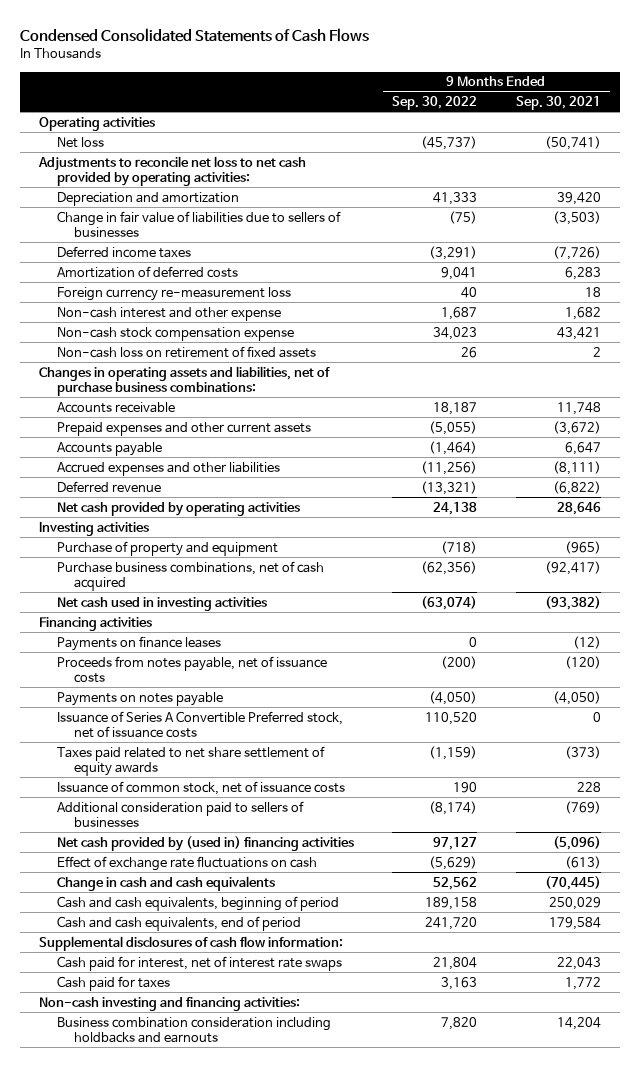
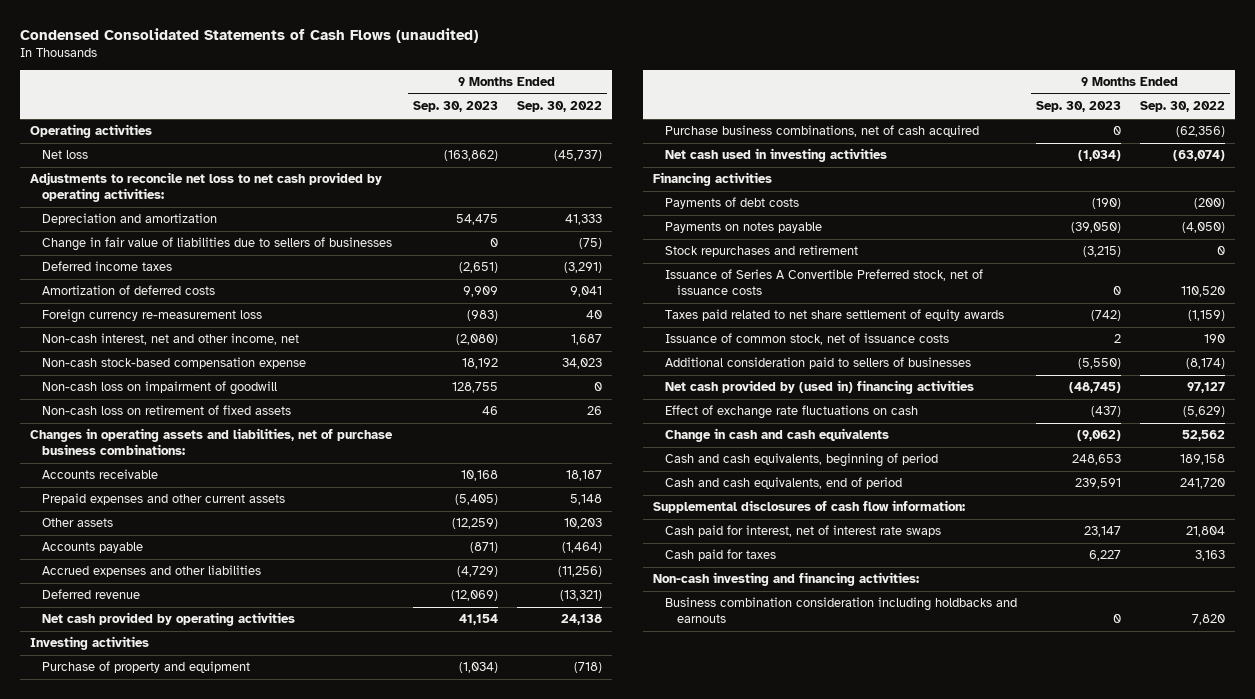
[20,27,370,42] Condensed Consolidated Statements of Cash Flows -> [20,27,479,43] Condensed Consolidated Statements of Cash Flows (unaudited)
[515,96,601,111] Sep. 30, 2021 -> none
none -> [412,101,498,113] Sep. 30, 2023
[56,306,281,321] Non-cash interest and other expense -> [41,333,299,346] Non-cash interest, net and other income, net
[56,326,294,341] Non-cash stock compensation expense -> [41,357,306,370] Non-cash stock-based compensation expense
none -> [41,381,277,396] Non-cash loss on impairment of goodwill
[429,420,478,435] (5,055) -> [570,494,603,506] 5,148
none -> [41,518,113,528] Other assets
[56,635,221,651] Payments on finance leases -> none
[56,655,327,684] Proceeds from notes payable, net of issuance costs -> none
none -> [664,197,799,210] Payments of debt costs
none -> [664,245,858,258] Stock repurchases and retirement

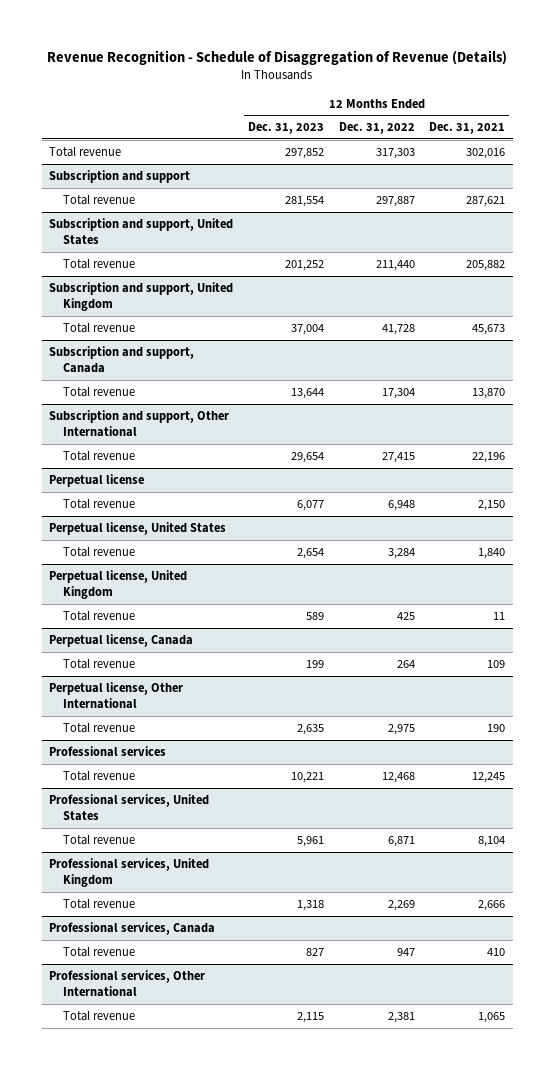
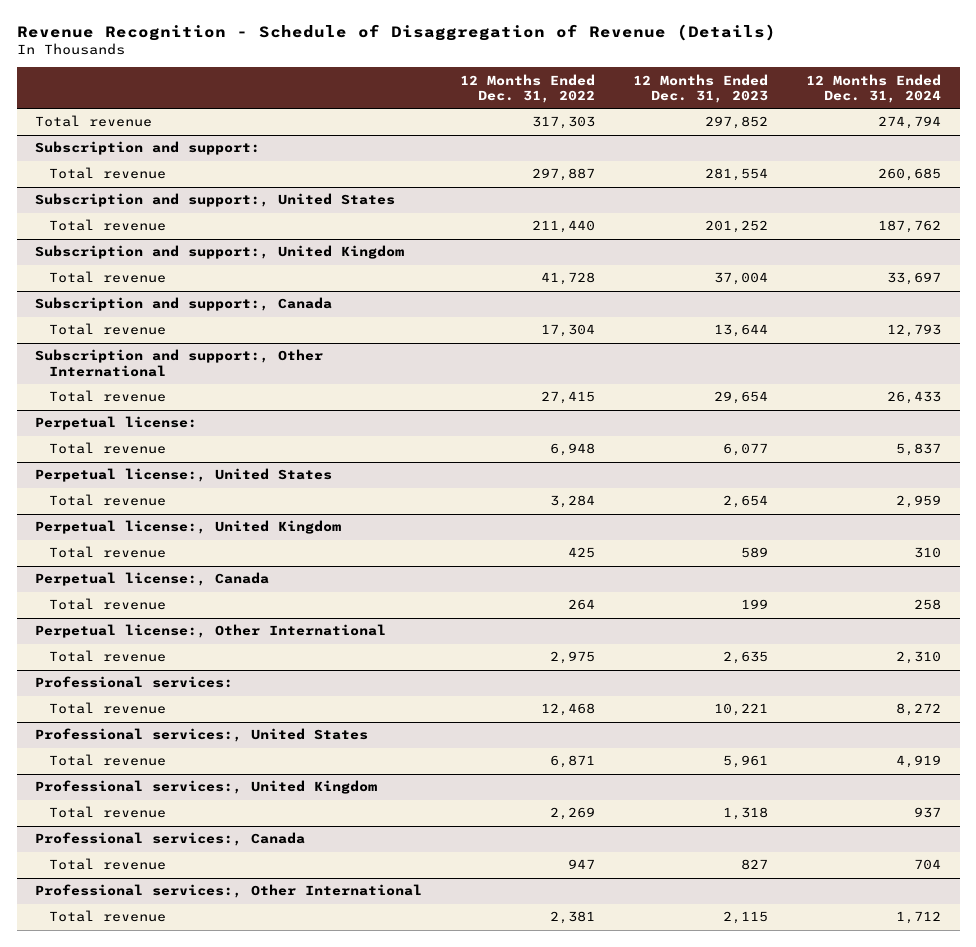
[429,122,506,135] Dec. 31, 2021 -> none
none -> [805,73,941,103] 12 Months Ended Dec. 31, 2024
[49,170,191,184] Subscription and support -> [35,141,261,156] Subscription and support:
[49,218,234,245] Subscription and support, United States -> [35,193,396,208] Subscription and support:, United States
[49,282,234,311] Subscription and support, United Kingdom -> [35,245,405,260] Subscription and support:, United Kingdom
[49,346,195,373] Subscription and support, Canada -> [35,297,333,312] Subscription and support:, Canada
[49,410,230,437] Subscription and support, Other International -> [35,349,324,377] Subscription and support:, Other International
[49,474,145,488] Perpetual license -> [35,416,198,431] Perpetual license:
[49,522,227,536] Perpetual license, United States -> [35,468,333,483] Perpetual license:, United States
[49,570,188,599] Perpetual license, United Kingdom -> [35,520,342,535] Perpetual license:, United Kingdom
[49,634,194,648] Perpetual license, Canada -> [35,572,270,587] Perpetual license:, Canada
[49,682,184,709] Perpetual license, Other International -> [35,624,387,639] Perpetual license:, Other International
[49,746,167,758] Professional services -> [35,676,234,689] Professional services:
[49,794,210,821] Professional services, United States -> [35,728,369,743] Professional services:, United States
[49,858,210,887] Professional services, United Kingdom -> [35,780,378,795] Professional services:, United Kingdom
[49,922,216,936] Professional services, Canada -> [35,832,306,847] Professional services:, Canada
[49,970,206,997] Professional services, Other International -> [35,884,423,899] Professional services:, Other International

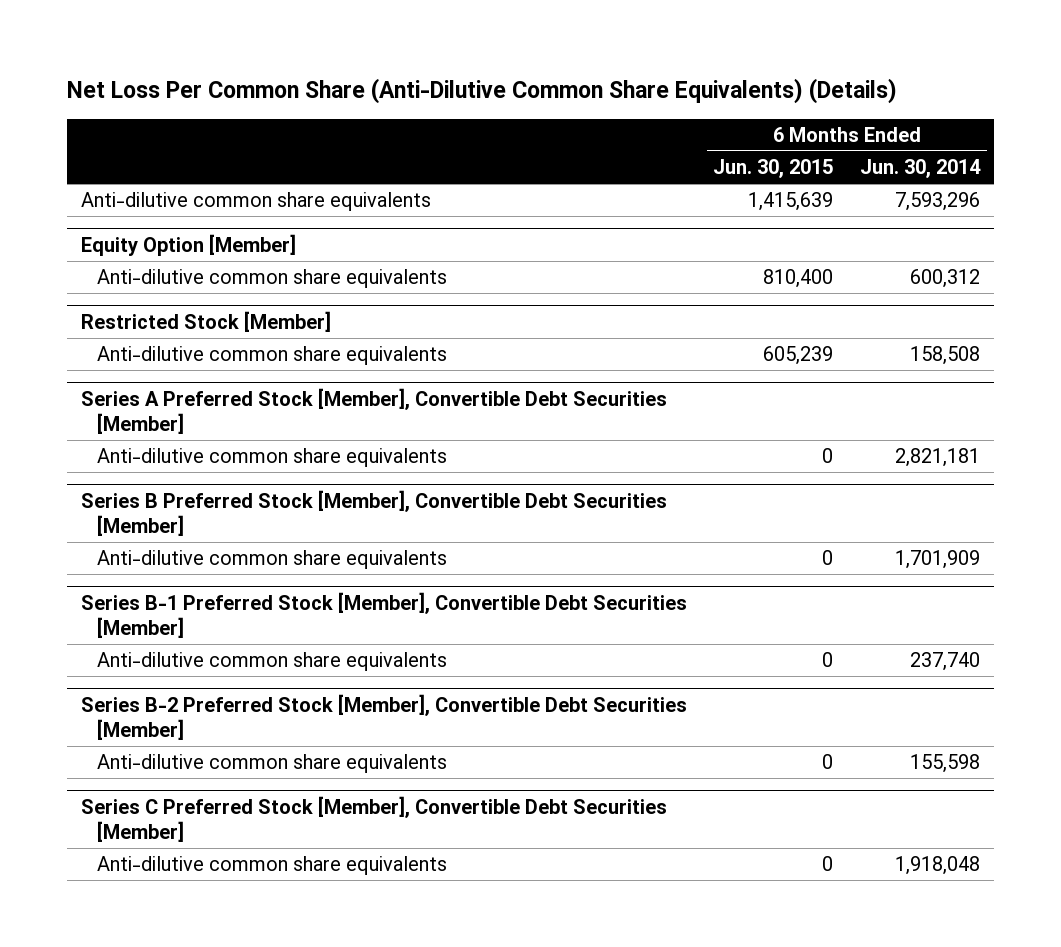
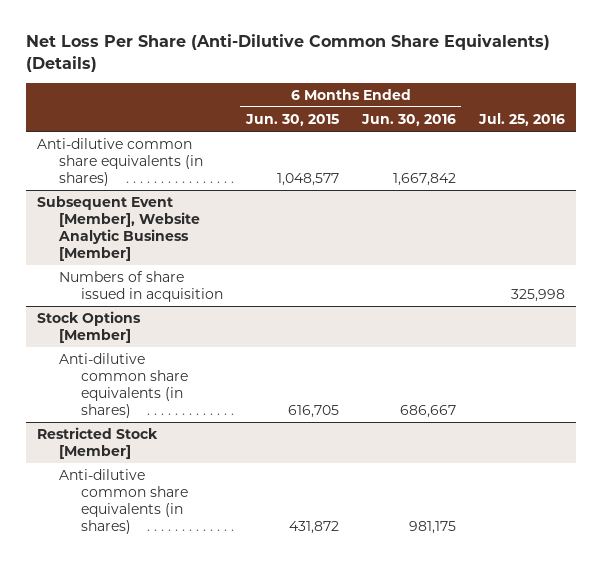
[67,78,898,105] Net Loss Per Common Share (Anti-Dilutive Common Share Equivalents) (Details) -> [25,34,550,72] Net Loss Per Share (Anti-Dilutive Common Share Equivalents) (Details)
[860,159,982,179] Jun. 30, 2014 -> none
none -> [360,113,456,126] Jun. 30, 2016
none -> [477,112,565,126] Jul. 25, 2016
[80,192,431,212] Anti-dilutive common share equivalents -> [37,137,204,187] Anti-dilutive common share equivalents (in shares)
[748,192,834,212] 1,415,639 -> [276,173,339,187] 1,048,577
none -> [37,195,201,262] Subsequent Event [Member], Website Analytic Business [Member]
none -> [59,270,223,303] Numbers of share issued in acquisition
[80,233,296,256] Equity Option [Member] -> [37,310,142,344] Stock Options [Member]
[97,269,448,289] Anti-dilutive common share equivalents -> [59,352,188,419] Anti-dilutive common share equivalents (in shares)
[763,269,834,289] 810,400 -> [287,405,339,419] 616,705
[80,387,667,434] Series A Preferred Stock [Member], Convertible Debt Securities [Member] -> none
[97,448,448,468] Anti-dilutive common share equivalents -> none
[80,489,667,536] Series B Preferred Stock [Member], Convertible Debt Securities [Member] -> none
[97,550,448,570] Anti-dilutive common share equivalents -> none
[80,591,687,638] Series B-1 Preferred Stock [Member], Convertible Debt Securities [Member] -> none
[97,652,448,672] Anti-dilutive common share equivalents -> none
[80,693,687,740] Series B-2 Preferred Stock [Member], Convertible Debt Securities [Member] -> none
[97,754,448,774] Anti-dilutive common share equivalents -> none
[80,795,667,842] Series C Preferred Stock [Member], Convertible Debt Securities [Member] -> none
[97,856,448,876] Anti-dilutive common share equivalents -> none
[97,346,448,366] Anti-dilutive common share equivalents -> [59,468,188,535] Anti-dilutive common share equivalents (in shares)
[763,346,834,366] 605,239 -> [288,521,339,535] 431,872

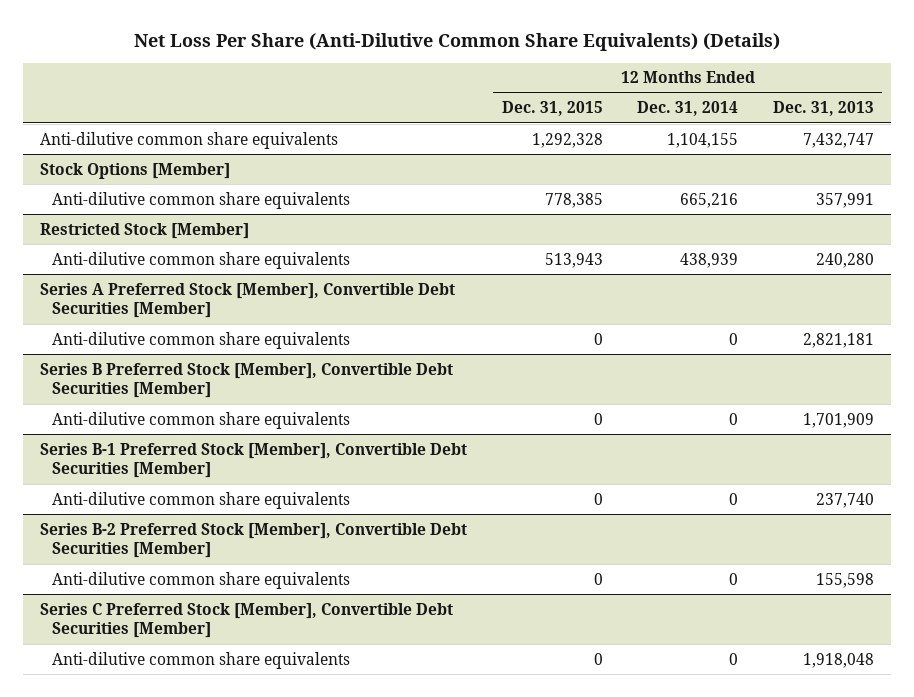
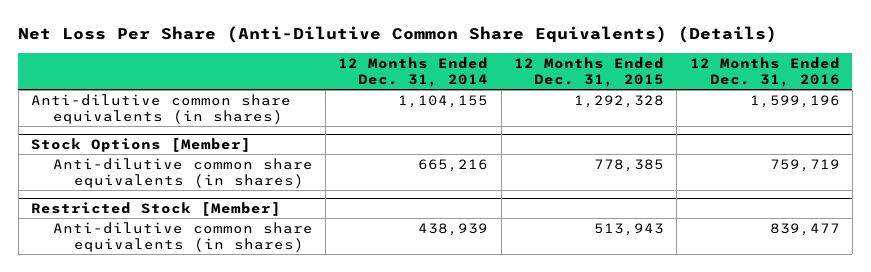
[772,101,874,117] Dec. 31, 2013 -> none
none -> [689,56,840,87] 12 Months Ended Dec. 31, 2016
[39,131,338,149] Anti-dilutive common share equivalents -> [31,93,292,125] Anti-dilutive common share equivalents (in shares)
[52,191,351,209] Anti-dilutive common share equivalents -> [52,157,313,189] Anti-dilutive common share equivalents (in shares)
[39,282,455,319] Series A Preferred Stock [Member], Convertible Debt Securities [Member] -> none
[52,331,351,349] Anti-dilutive common share equivalents -> none
[39,362,453,399] Series B Preferred Stock [Member], Convertible Debt Securities [Member] -> none
[52,411,351,429] Anti-dilutive common share equivalents -> none
[39,442,467,479] Series B-1 Preferred Stock [Member], Convertible Debt Securities [Member] -> none
[52,491,351,509] Anti-dilutive common share equivalents -> none
[39,522,467,559] Series B-2 Preferred Stock [Member], Convertible Debt Securities [Member] -> none
[52,571,351,589] Anti-dilutive common share equivalents -> none
[39,602,453,639] Series C Preferred Stock [Member], Convertible Debt Securities [Member] -> none
[52,651,351,669] Anti-dilutive common share equivalents -> none
[52,251,351,269] Anti-dilutive common share equivalents -> [52,221,313,253] Anti-dilutive common share equivalents (in shares)

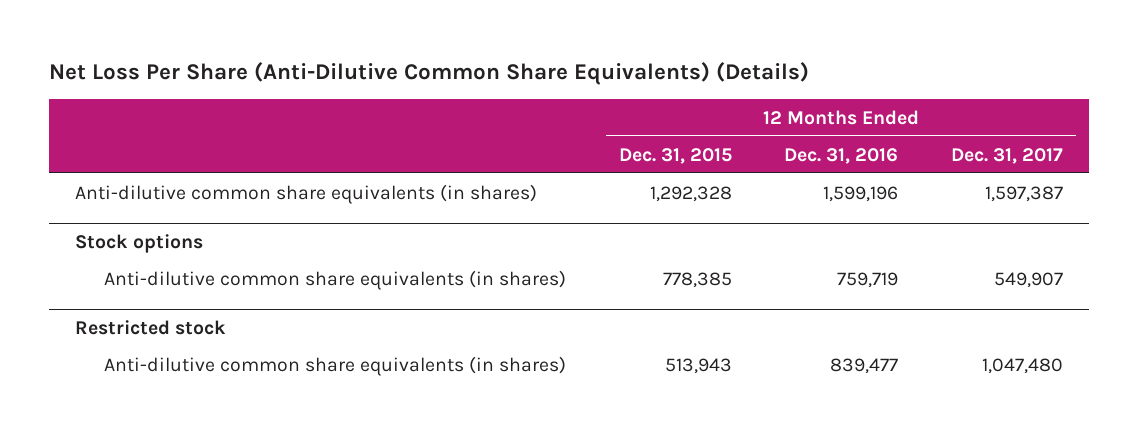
[338,56,489,87] 12 Months Ended Dec. 31, 2014 -> none
none -> [950,147,1063,164] Dec. 31, 2017
[31,137,252,152] Stock Options [Member] -> [75,234,204,254] Stock options
[31,201,282,216] Restricted Stock [Member] -> [75,320,227,336] Restricted stock

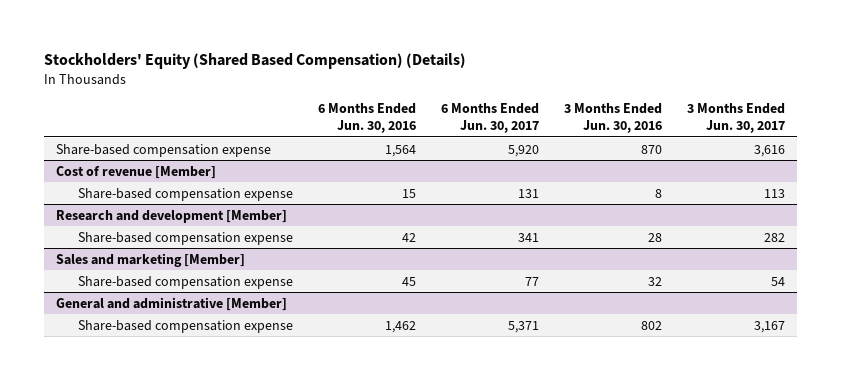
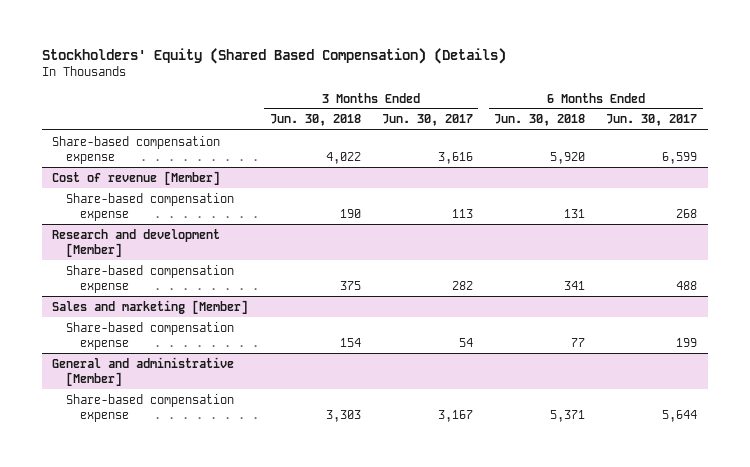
[318,103,417,134] 6 Months Ended Jun. 30, 2016 -> none
[564,103,663,134] 3 Months Ended Jun. 30, 2016 -> none
none -> [269,114,361,127] Jun. 30, 2018
none -> [494,114,586,127] Jun. 30, 2018
[508,144,540,157] 5,920 -> [662,151,698,164] 6,599
[518,188,540,198] 131 -> [676,208,698,218] 268
[518,232,540,242] 341 -> [676,280,698,290] 488
[525,276,540,286] 77 -> [676,337,698,347] 199
[508,320,540,333] 5,371 -> [662,409,698,422] 5,644

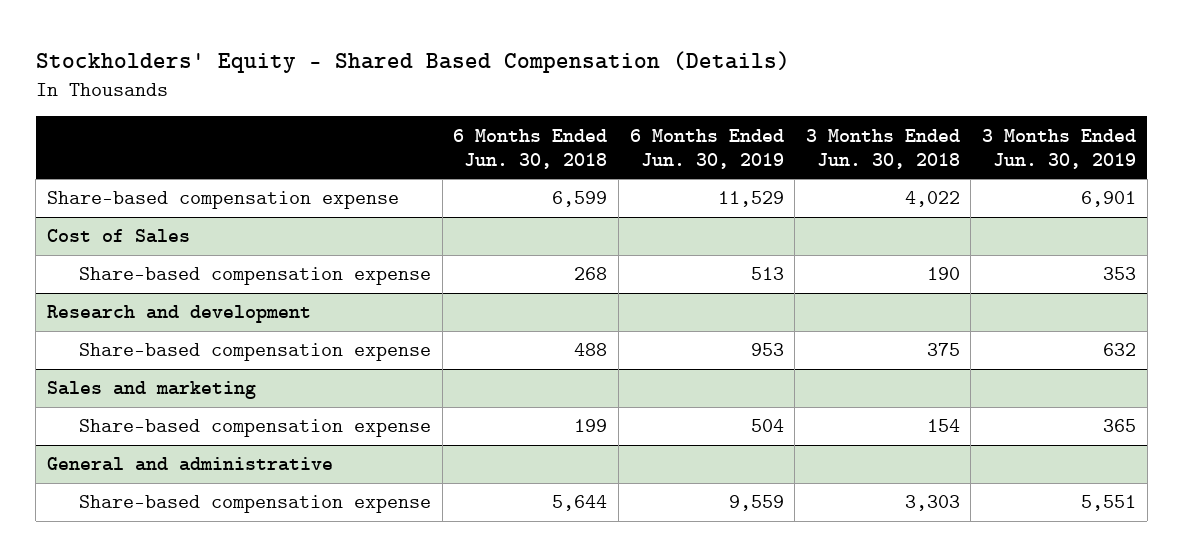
[41,48,506,65] Stockholders' Equity (Shared Based Compensation) (Details) -> [35,50,790,73] Stockholders' Equity - Shared Based Compensation (Details)
[381,114,473,127] Jun. 30, 2017 -> none
[606,114,698,127] Jun. 30, 2017 -> none
none -> [629,128,784,169] 6 Months Ended Jun. 30, 2019
none -> [982,128,1137,169] 3 Months Ended Jun. 30, 2019
[52,170,221,185] Cost of revenue [Member] -> none
[550,151,586,164] 5,920 -> [552,191,608,208] 6,599
none -> [46,229,190,244] Cost of Sales
[564,208,586,218] 131 -> [574,267,608,281] 268
[52,228,221,257] Research and development [Member] -> [46,305,311,324] Research and development
[564,280,586,290] 341 -> [574,343,608,357] 488
[52,299,249,314] Sales and marketing [Member] -> [46,381,256,400] Sales and marketing
[571,337,586,347] 77 -> [574,419,608,433] 199
[52,356,235,386] General and administrative [Member] -> [46,457,333,472] General and administrative
[550,409,586,422] 5,371 -> [552,495,608,512] 5,644

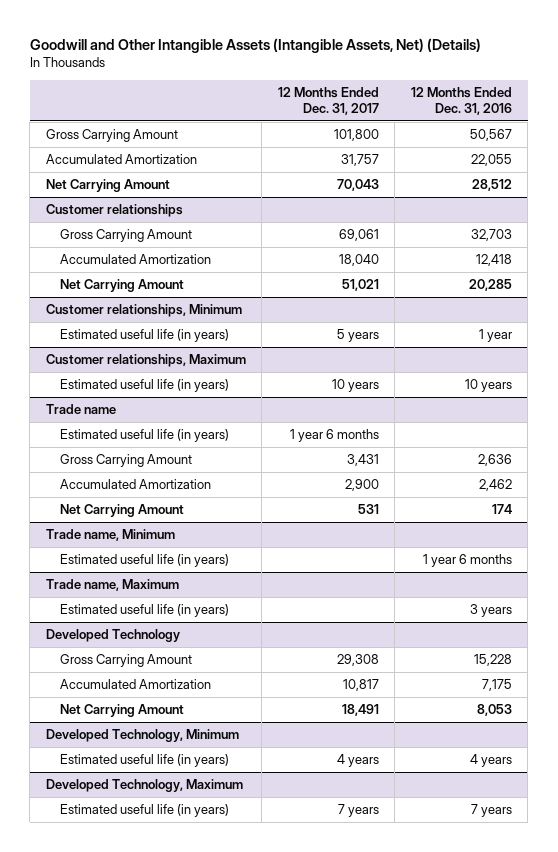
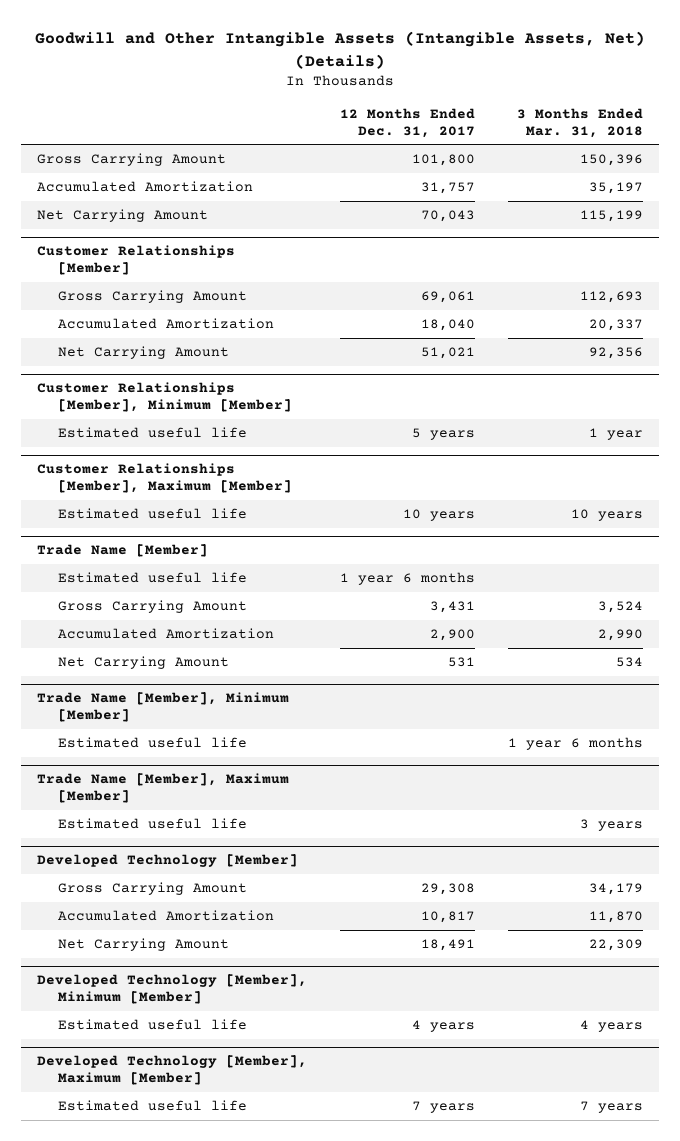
[410,86,512,115] 12 Months Ended Dec. 31, 2016 -> none
none -> [516,107,643,138] 3 Months Ended Mar. 31, 2018
[45,204,183,218] Customer relationships -> [37,245,236,276] Customer Relationships [Member]
[45,304,242,318] Customer relationships, Minimum -> [37,382,292,413] Customer Relationships [Member], Minimum [Member]
[60,329,230,343] Estimated useful life (in years) -> [57,427,247,439] Estimated useful life
[45,354,246,368] Customer relationships, Maximum -> [37,463,292,494] Customer Relationships [Member], Maximum [Member]
[60,379,230,393] Estimated useful life (in years) -> [57,508,247,520] Estimated useful life
[45,404,116,415] Trade name -> [37,544,209,558] Trade Name [Member]
[60,429,230,443] Estimated useful life (in years) -> [57,572,247,584] Estimated useful life
[45,529,175,542] Trade name, Minimum -> [37,692,290,723] Trade Name [Member], Minimum [Member]
[60,554,230,568] Estimated useful life (in years) -> [57,737,247,749] Estimated useful life
[45,579,179,592] Trade name, Maximum -> [37,773,290,804] Trade Name [Member], Maximum [Member]
[60,604,230,618] Estimated useful life (in years) -> [57,818,247,830] Estimated useful life
[45,629,180,643] Developed Technology -> [37,854,299,868] Developed Technology [Member]
[45,729,239,743] Developed Technology, Minimum -> [37,974,308,1005] Developed Technology [Member], Minimum [Member]
[60,754,230,768] Estimated useful life (in years) -> [57,1019,247,1031] Estimated useful life
[45,779,243,793] Developed Technology, Maximum -> [37,1055,308,1086] Developed Technology [Member], Maximum [Member]
[60,804,230,818] Estimated useful life (in years) -> [57,1100,247,1112] Estimated useful life

